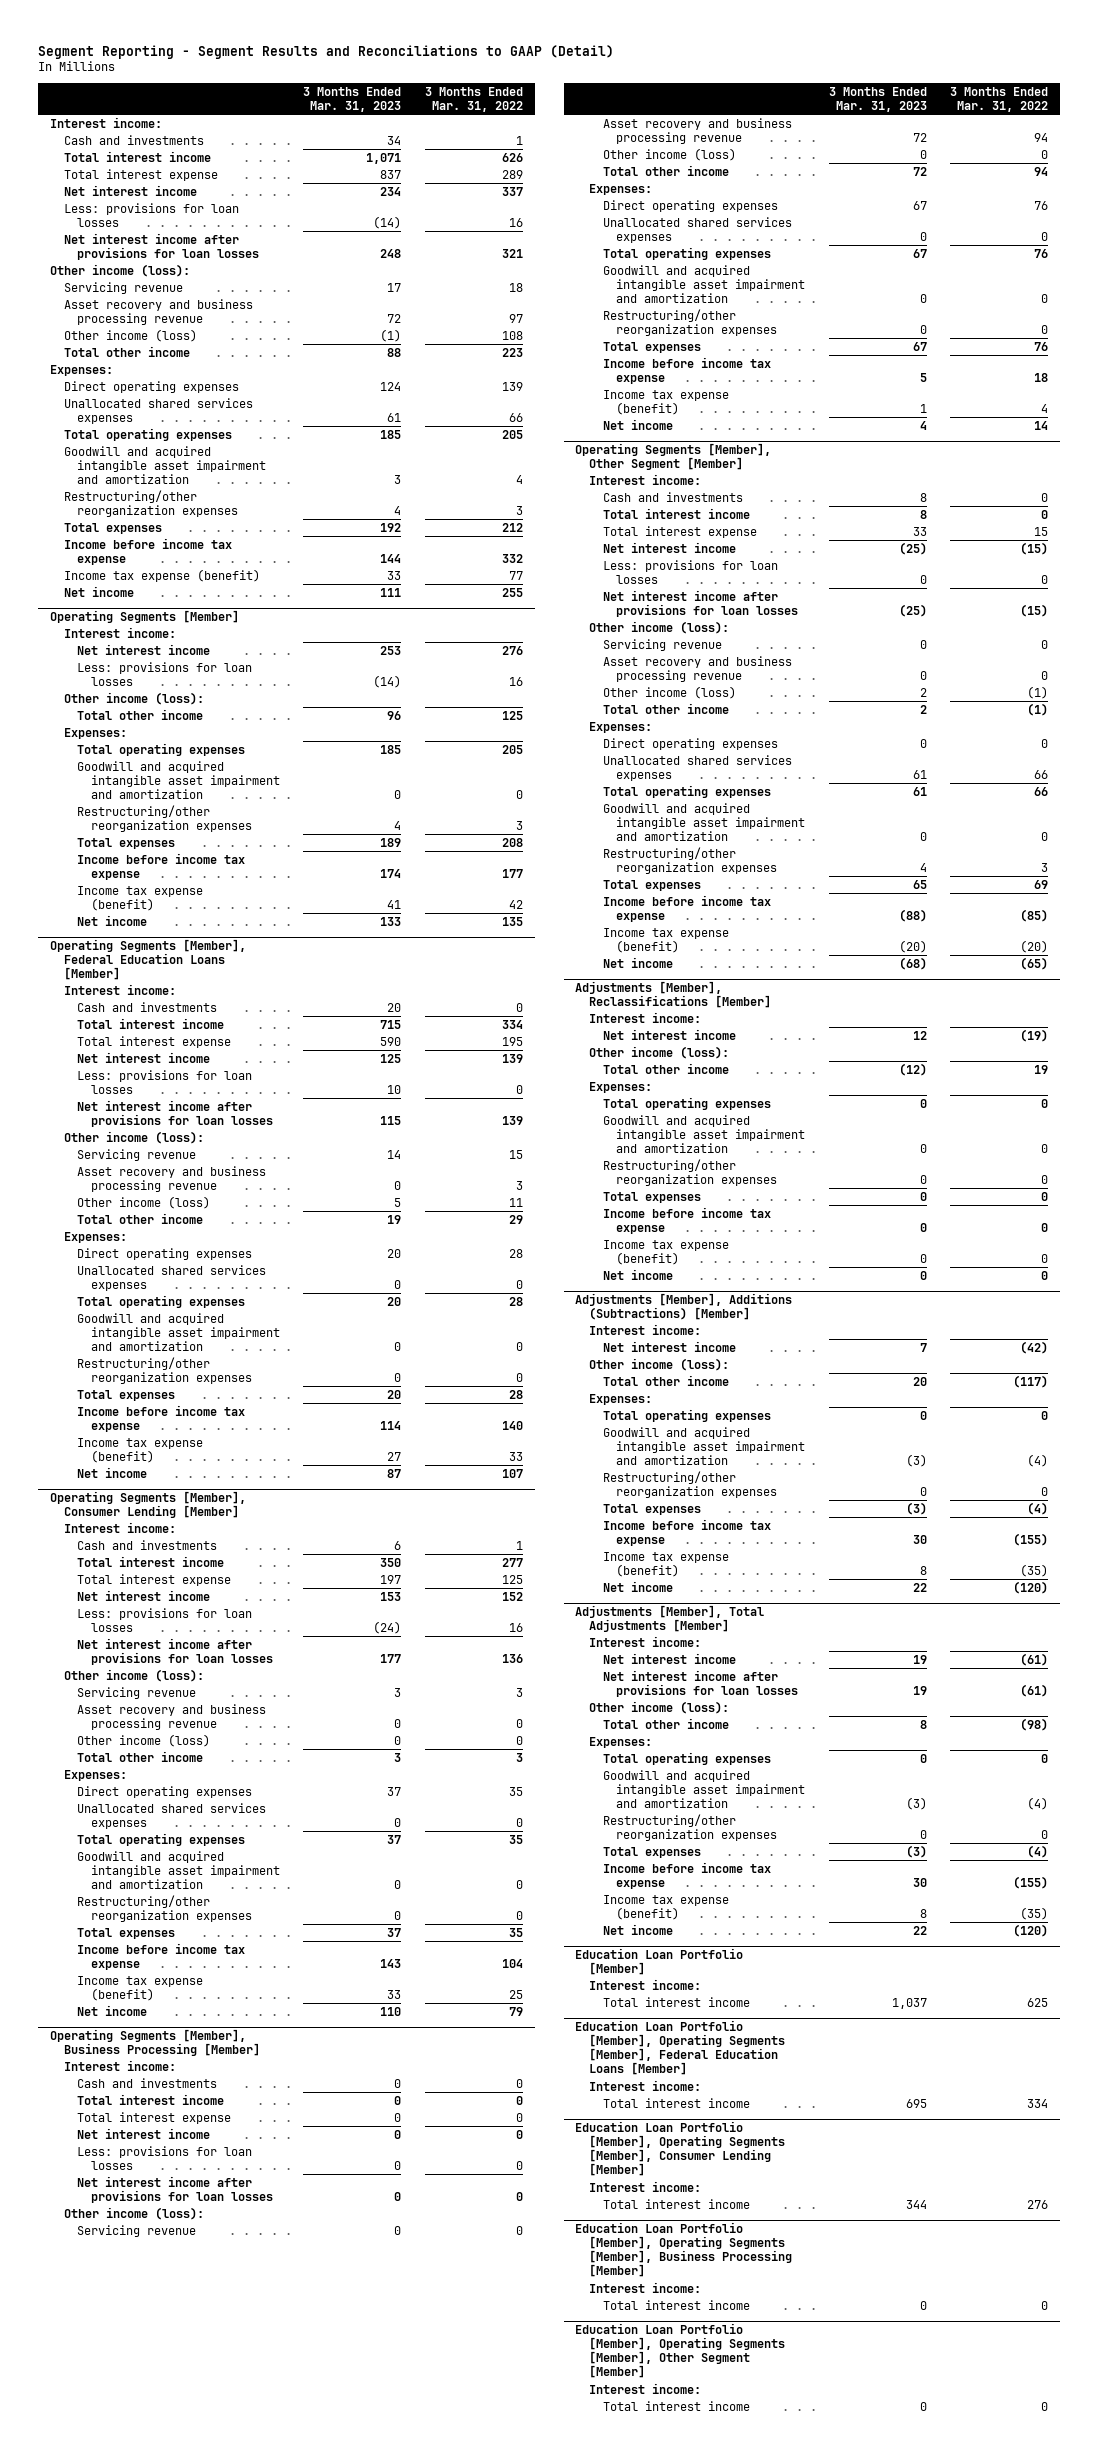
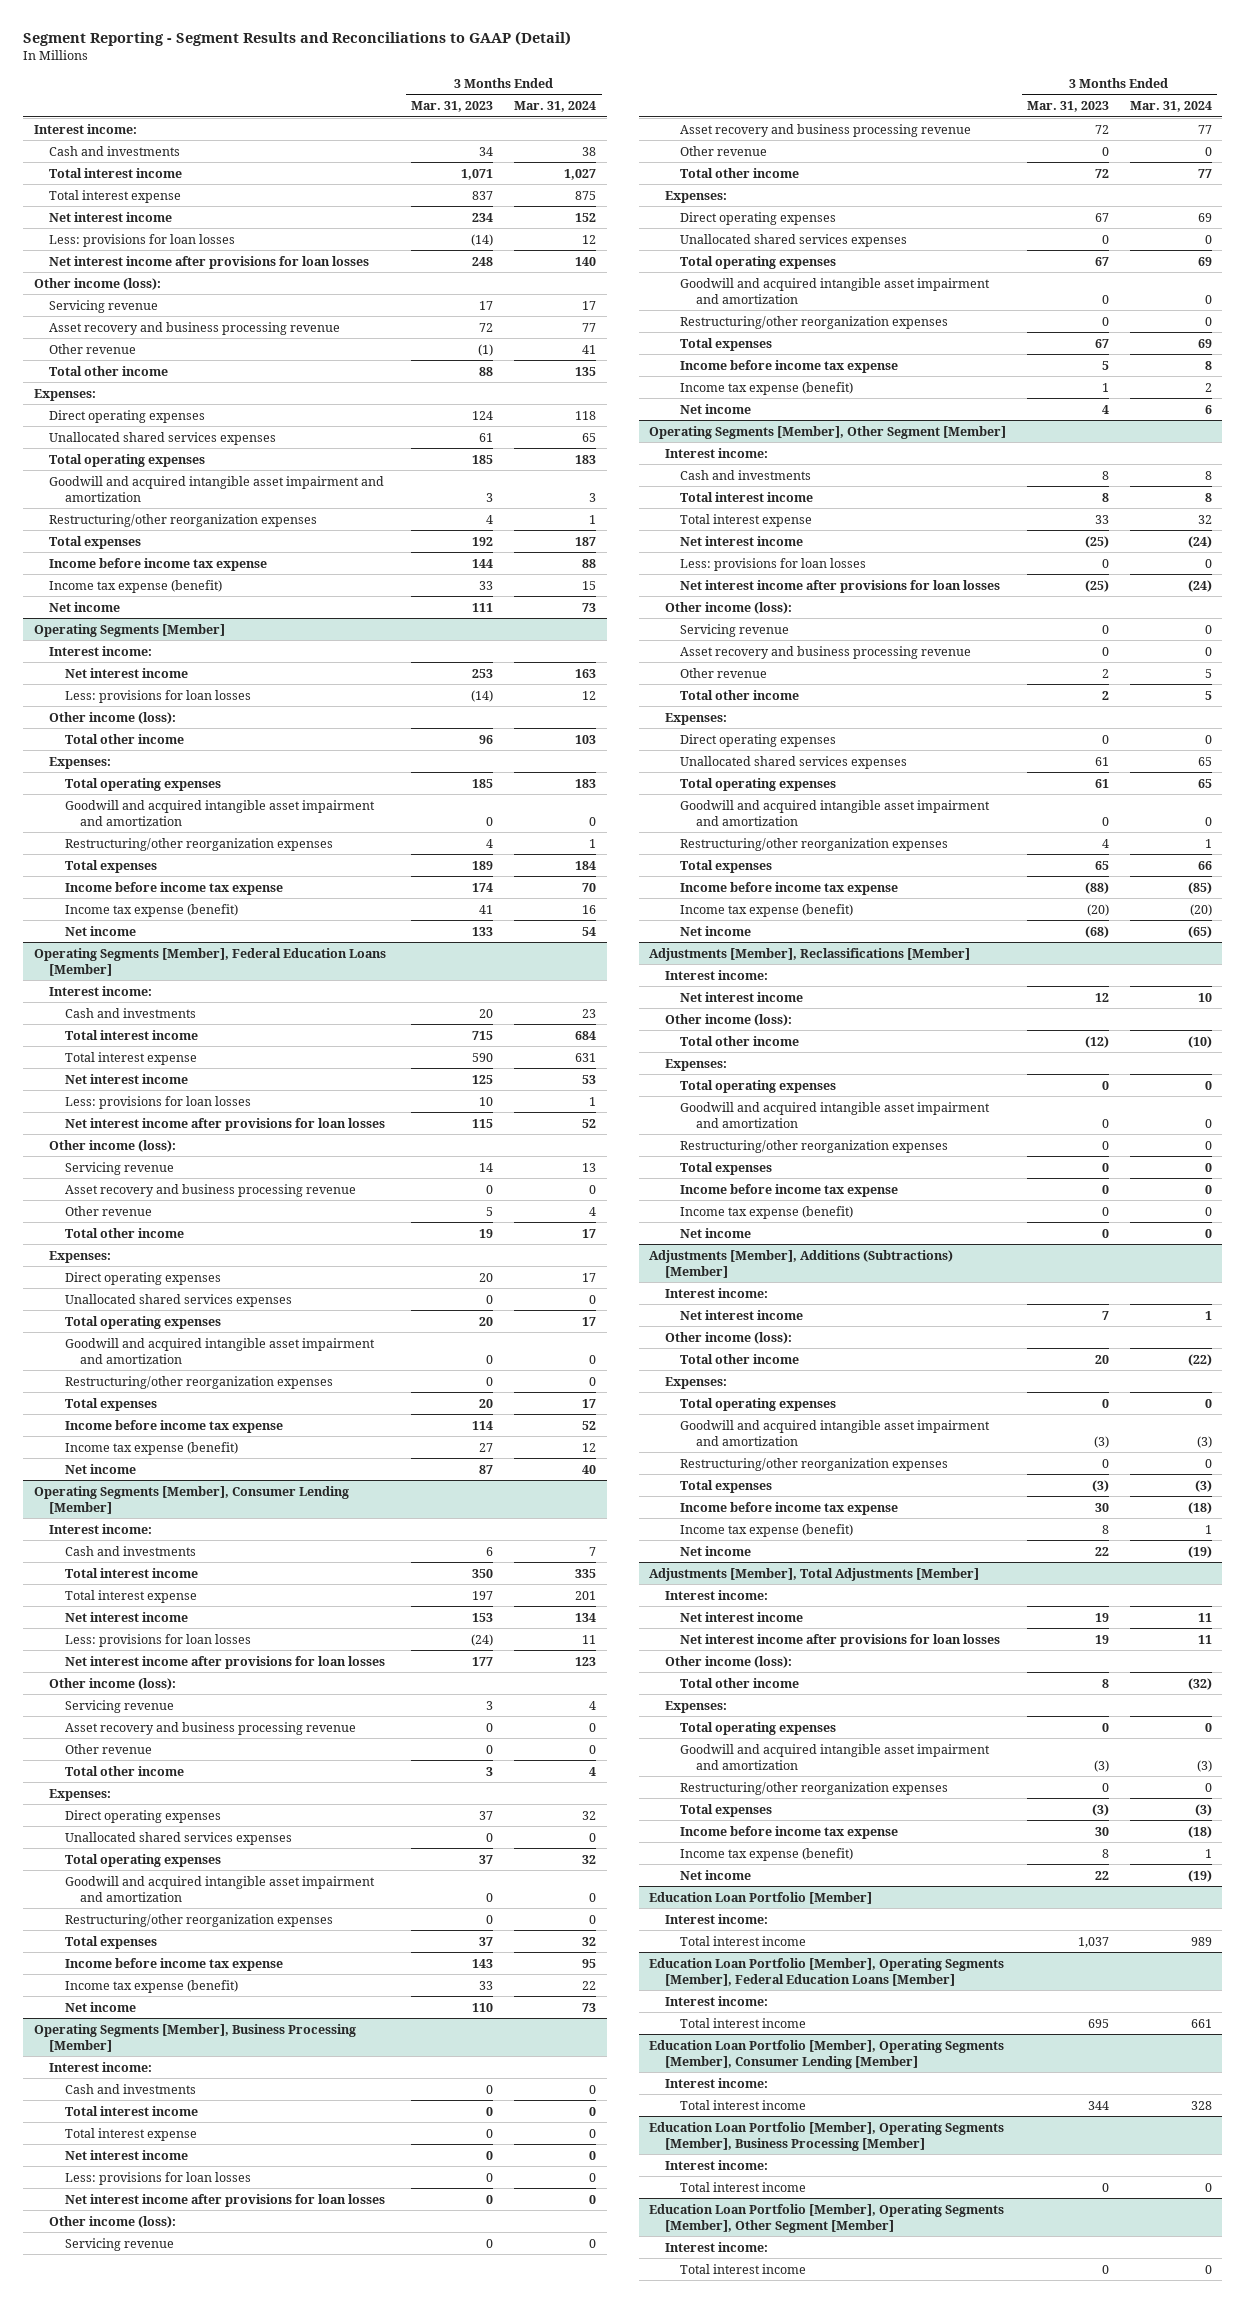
[425,86,524,112] 3 Months Ended Mar. 31, 2022 -> none
none -> [514,101,597,113] Mar. 31, 2024
[63,328,197,342] Other income (loss) -> none
none -> [49,343,137,354] Other revenue
[77,1195,211,1209] Other income (loss) -> none
none -> [64,1205,152,1216] Other revenue
[77,1733,211,1747] Other income (loss) -> none
none -> [64,1743,152,1754] Other revenue
[602,147,736,161] Other income (loss) -> none
none -> [680,145,768,156] Other revenue
[602,685,736,699] Other income (loss) -> none
none -> [680,667,768,678] Other revenue

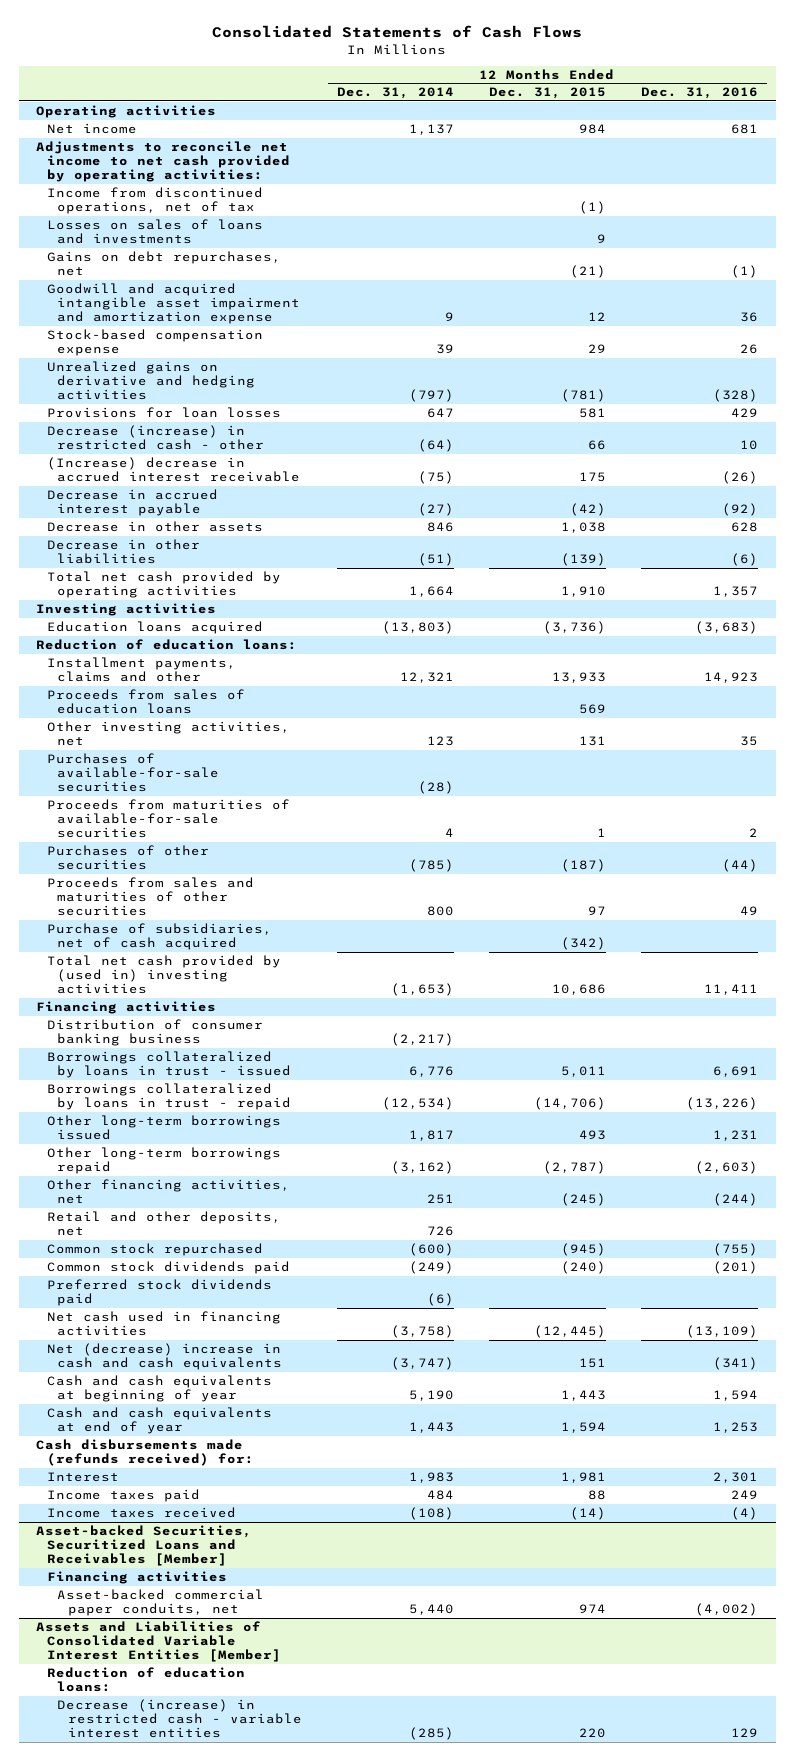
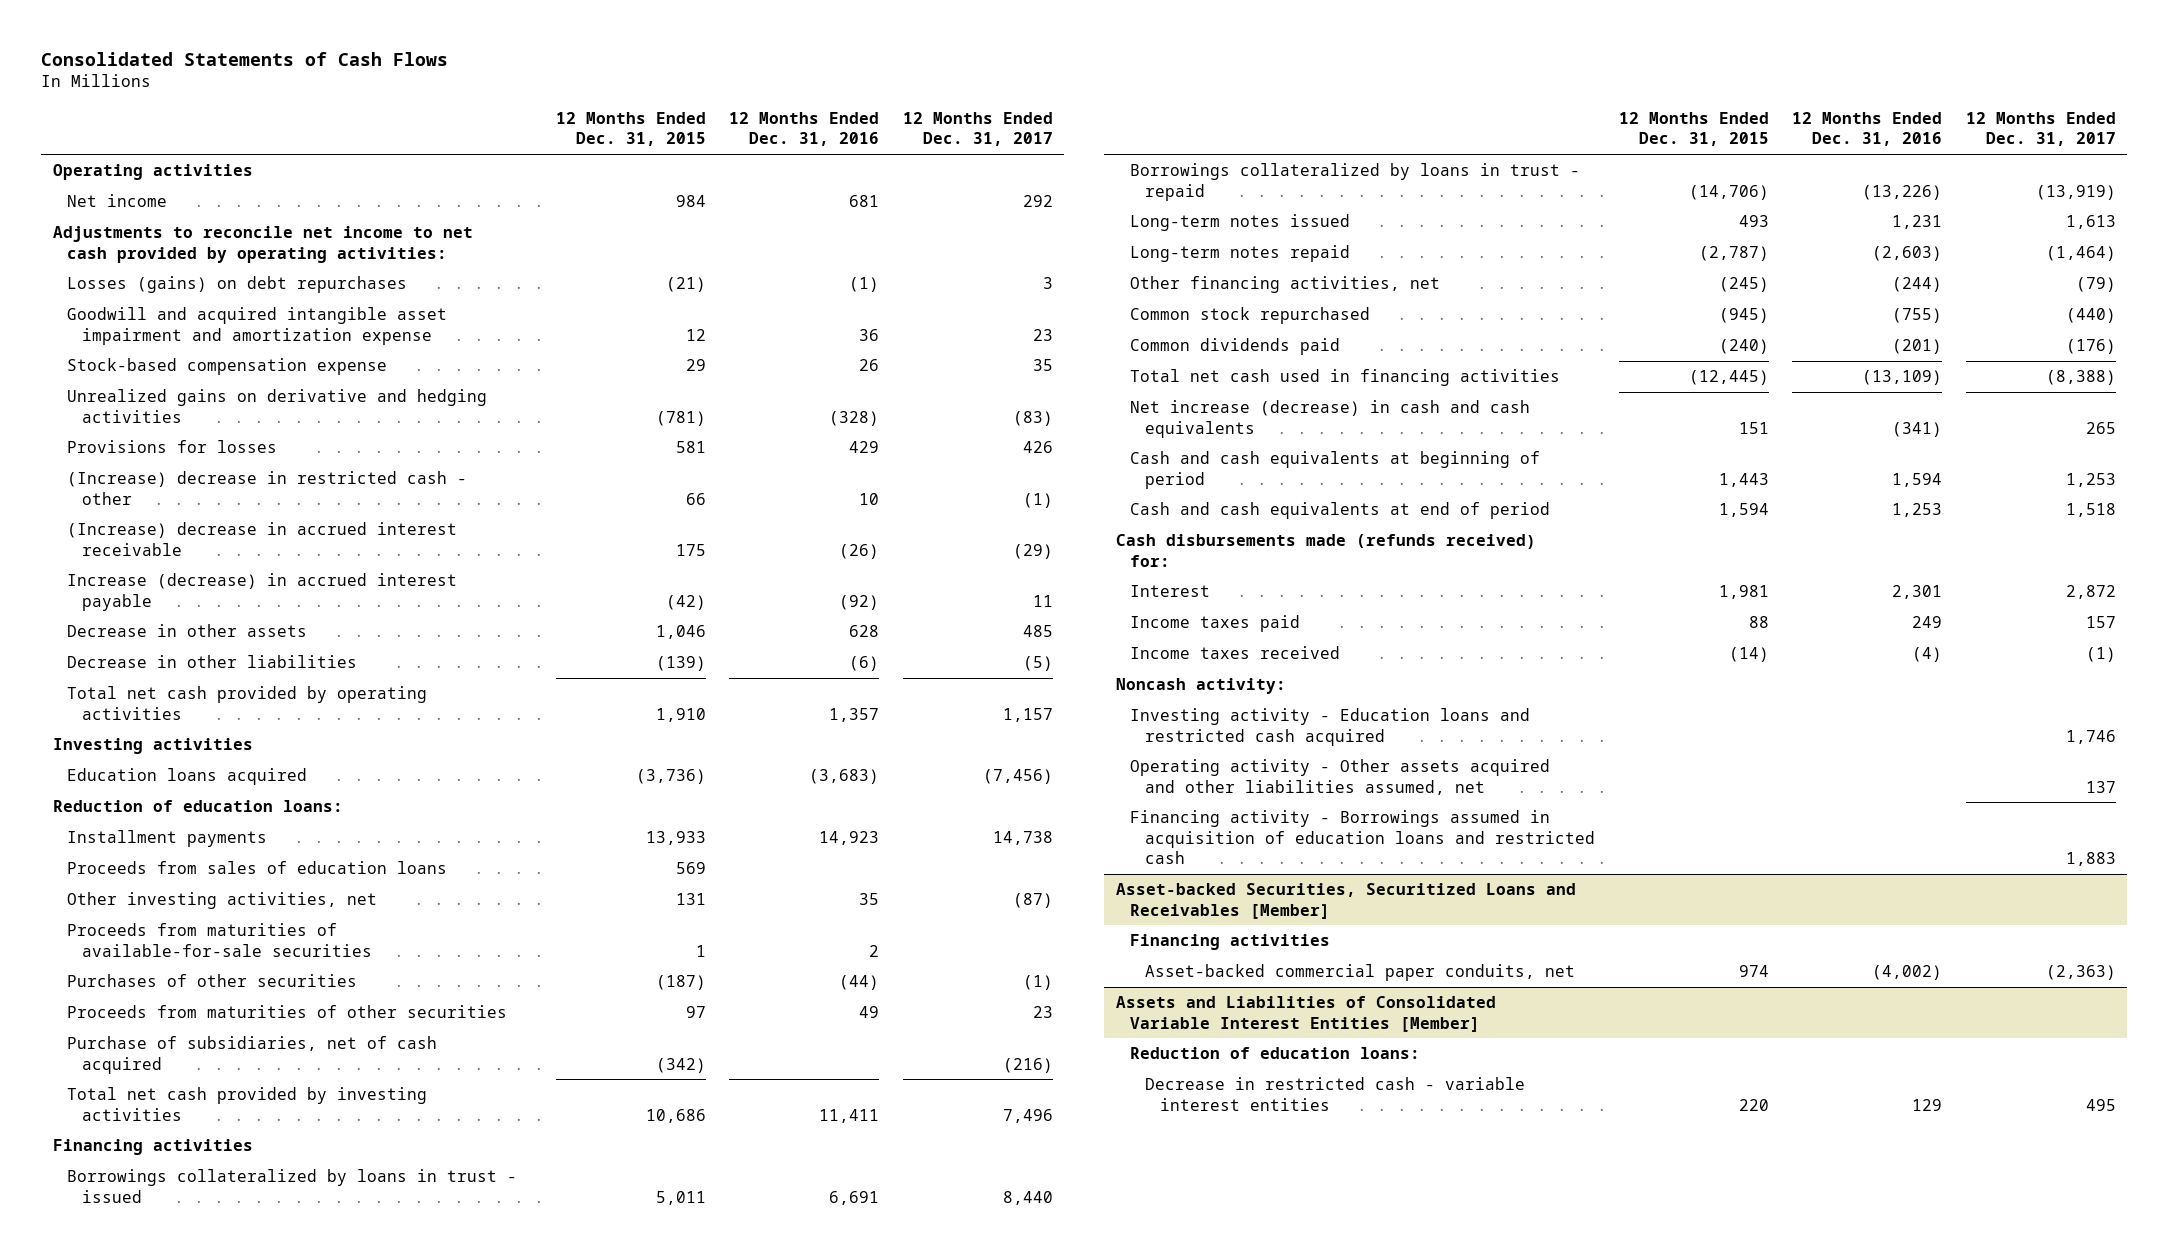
[336,87,454,100] Dec. 31, 2014 -> none
none -> [902,111,1053,147] 12 Months Ended Dec. 31, 2017
[46,187,263,214] Income from discontinued operations, net of tax -> none
[46,219,263,244] Losses on sales of loans and investments -> none
[46,251,281,276] Gains on debt repurchases, net -> [67,276,408,294] Losses (gains) on debt repurchases
[46,407,281,419] Provisions for loan losses -> [67,440,278,454] Provisions for losses
[46,425,265,450] Decrease (increase) in restricted cash - other -> [67,471,468,505] (Increase) decrease in restricted cash - other
[46,489,218,516] Decrease in accrued interest payable -> [67,573,458,611] Increase (decrease) in accrued interest payable
[560,522,606,534] 1,038 -> [655,625,706,640] 1,046
[46,657,236,682] Installment payments, claims and other -> [67,830,268,848] Installment payments
[46,753,220,792] Purchases of available-for-sale securities -> none
[46,877,254,916] Proceeds from sales and maturities of other securities -> [67,1005,508,1019] Proceeds from maturities of other securities
[46,955,281,994] Total net cash provided by (used in) investing activities -> [67,1087,428,1121] Total net cash provided by investing activities
[46,1019,263,1046] Distribution of consumer banking business -> none
[46,1115,281,1140] Other long-term borrowings issued -> [1130,214,1351,232] Long-term notes issued
[46,1147,281,1174] Other long-term borrowings repaid -> [1130,245,1351,263] Long-term notes repaid
[46,1211,281,1236] Retail and other deposits, net -> none
[46,1279,272,1306] Preferred stock dividends paid -> none
[46,1261,290,1275] Common stock dividends paid -> [1130,338,1341,356] Common dividends paid
[46,1311,281,1336] Net cash used in financing activities -> [1130,369,1561,387] Total net cash used in financing activities
[46,1343,283,1370] Net (decrease) increase in cash and cash equivalents -> [1130,400,1531,438] Net increase (decrease) in cash and cash equivalents
[46,1375,272,1402] Cash and cash equivalents at beginning of year -> [1130,451,1541,489] Cash and cash equivalents at beginning of period
[46,1407,272,1434] Cash and cash equivalents at end of year -> [1130,502,1551,520] Cash and cash equivalents at end of period
none -> [1115,678,1286,695] Noncash activity:
none -> [1130,708,1531,746] Investing activity - Education loans and restricted cash acquired
none -> [1130,759,1551,795] Operating activity - Other assets acquired and other liabilities assumed, net
none -> [1130,810,1596,864] Financing activity - Borrowings assumed in acquisition of education loans and restricted cash
[57,1699,302,1738] Decrease (increase) in restricted cash - variable interest entities -> [1145,1077,1526,1111] Decrease in restricted cash - variable interest entities

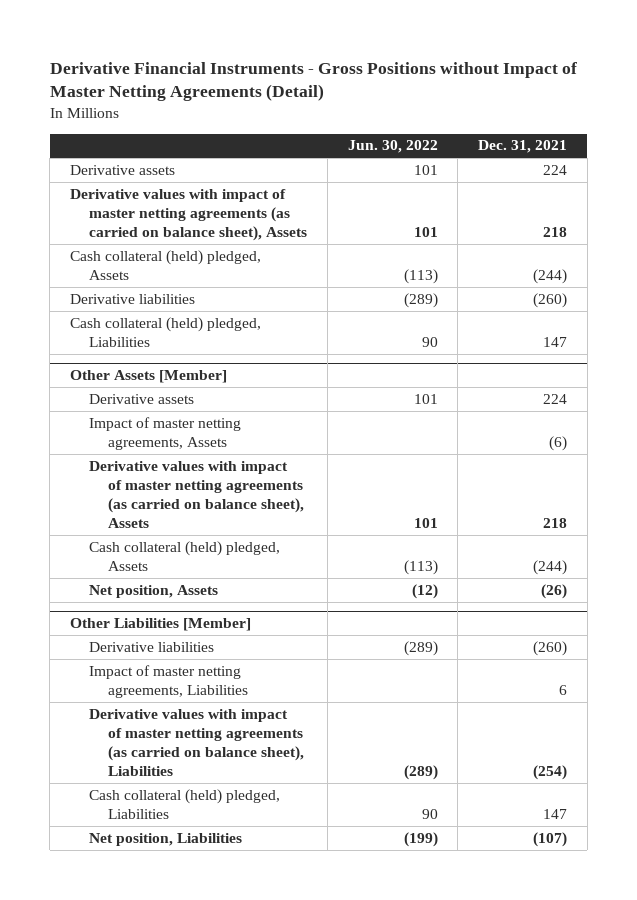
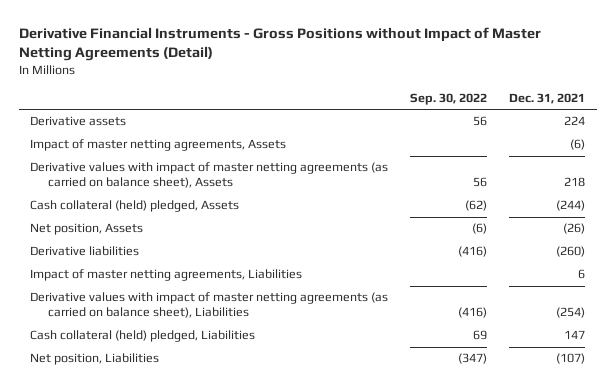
[347,140,438,154] Jun. 30, 2022 -> none
none -> [410,93,488,106] Sep. 30, 2022
[70,188,308,241] Derivative values with impact of master netting agreements (as carried on balance sheet), Assets -> none
[70,249,262,280] Cash collateral (held) pledged, Assets -> none
[70,293,196,304] Derivative liabilities -> none
[70,316,262,347] Cash collateral (held) pledged, Liabilities -> none
[70,370,228,384] Other Assets [Member] -> none
[89,393,195,404] Derivative assets -> none
[70,618,252,632] Other Liabilities [Member] -> none

